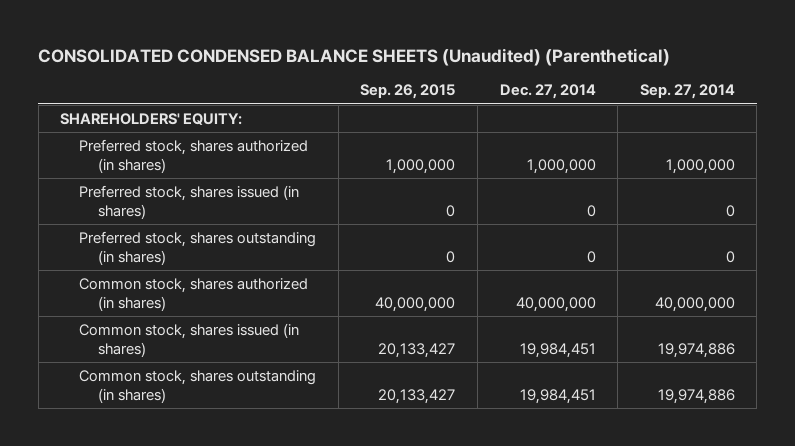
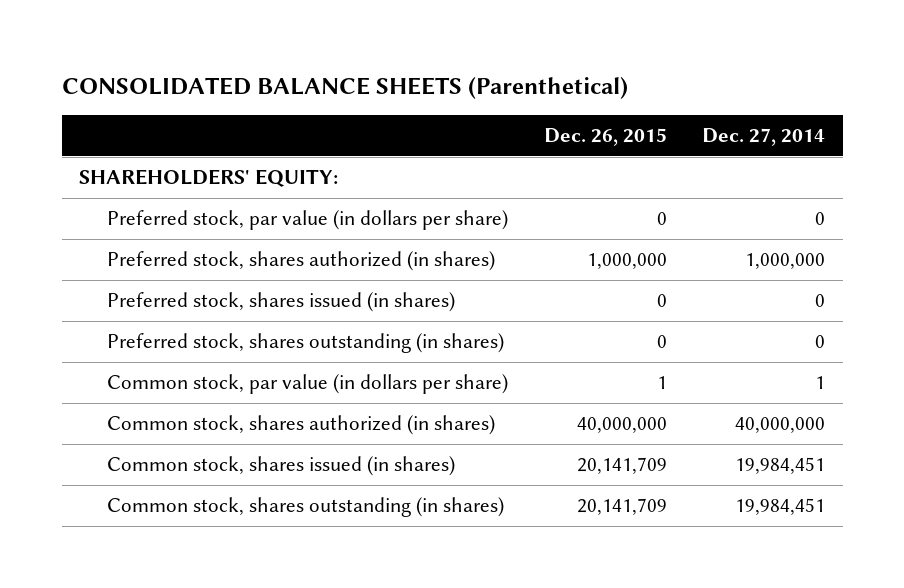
[38,47,671,66] CONSOLIDATED CONDENSED BALANCE SHEETS (Unaudited) (Parenthetical) -> [61,76,628,99] CONSOLIDATED BALANCE SHEETS (Parenthetical)
[360,84,456,100] Sep. 26, 2015 -> none
[639,84,735,100] Sep. 27, 2014 -> none
none -> [543,128,667,147] Dec. 26, 2015
none -> [107,210,509,231] Preferred stock, par value (in dollars per share)
none -> [107,374,509,395] Common stock, par value (in dollars per share)

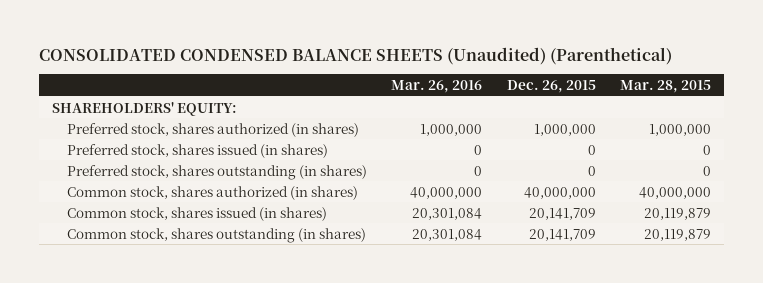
[61,76,628,99] CONSOLIDATED BALANCE SHEETS (Parenthetical) -> [39,46,673,65] CONSOLIDATED CONDENSED BALANCE SHEETS (Unaudited) (Parenthetical)
[701,128,825,147] Dec. 27, 2014 -> none
none -> [391,79,483,93] Mar. 26, 2016
none -> [620,79,712,93] Mar. 28, 2015
[107,210,509,231] Preferred stock, par value (in dollars per share) -> none
[107,374,509,395] Common stock, par value (in dollars per share) -> none

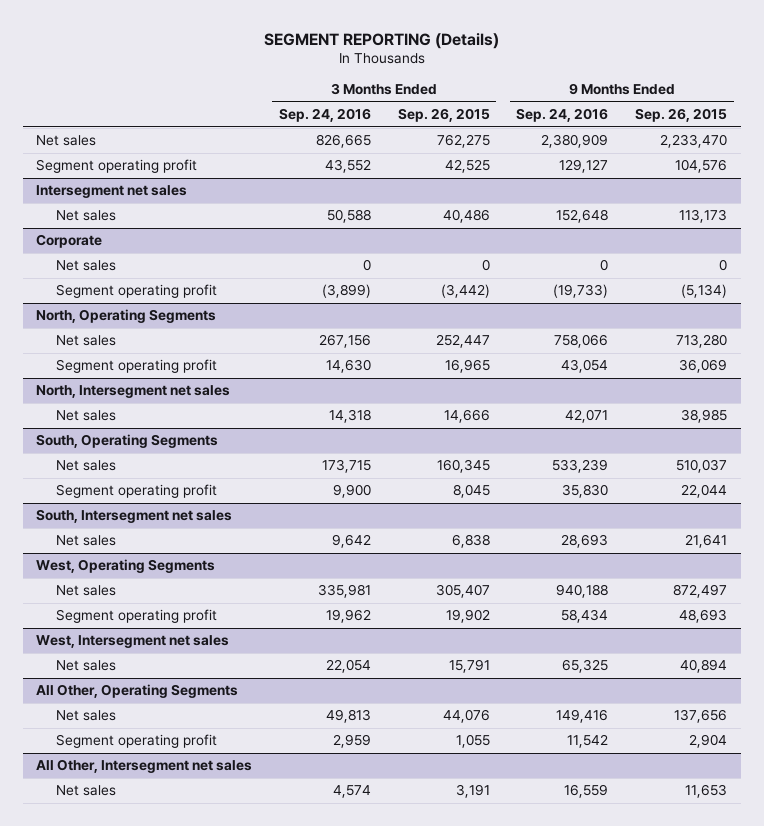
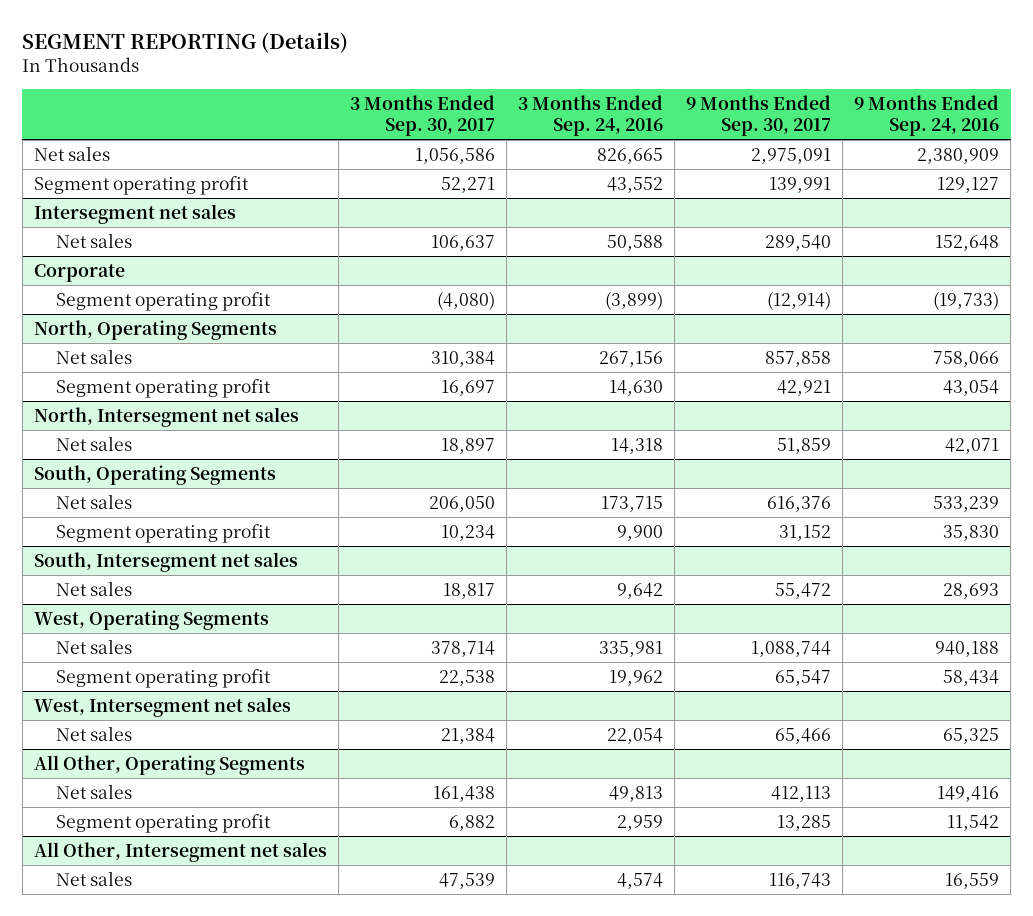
[397,108,490,123] Sep. 26, 2015 -> none
[635,108,728,123] Sep. 26, 2015 -> none
none -> [349,95,495,137] 3 Months Ended Sep. 30, 2017
none -> [686,95,832,137] 9 Months Ended Sep. 30, 2017
[55,260,116,272] Net sales -> none

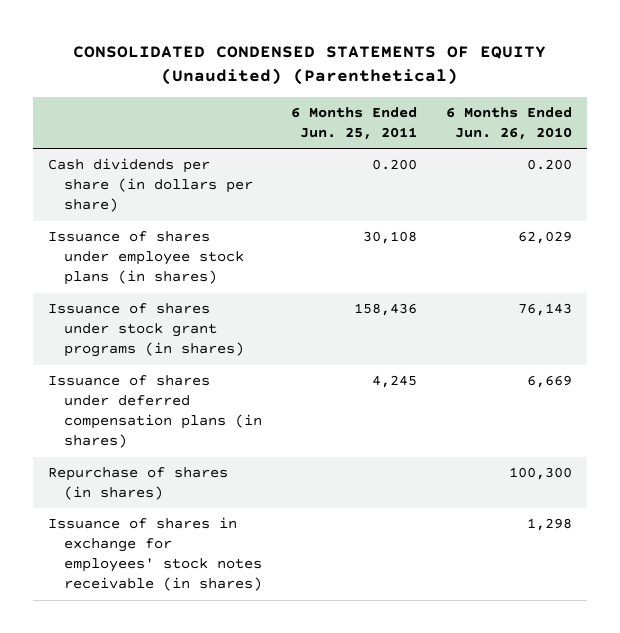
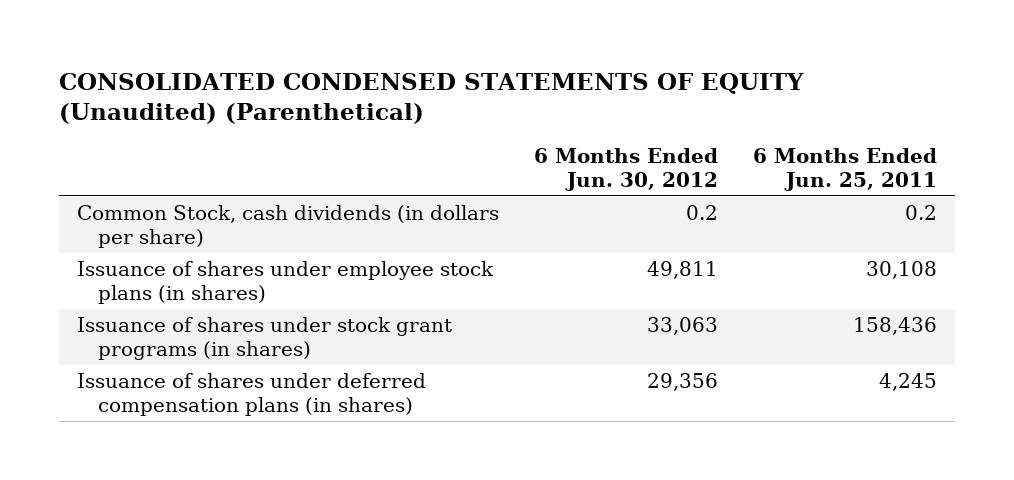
[446,106,573,141] 6 Months Ended Jun. 26, 2010 -> none
none -> [533,148,718,192] 6 Months Ended Jun. 30, 2012
[47,158,254,213] Cash dividends per share (in dollars per share) -> [76,204,499,249] Common Stock, cash dividends (in dollars per share)
[372,159,418,171] 0.200 -> [905,204,938,220] 0.2
[47,467,228,501] Repurchase of shares (in shares) -> none
[47,517,263,592] Issuance of shares in exchange for employees' stock notes receivable (in shares) -> none

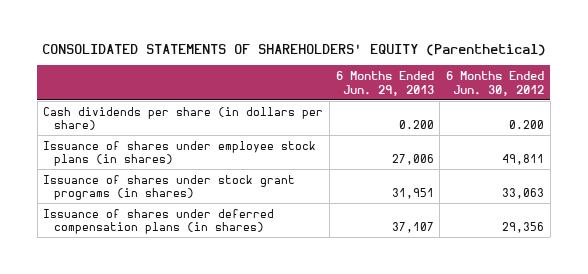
[58,72,804,125] CONSOLIDATED CONDENSED STATEMENTS OF EQUITY (Unaudited) (Parenthetical) -> [41,44,546,57] CONSOLIDATED STATEMENTS OF SHAREHOLDERS' EQUITY (Parenthetical)
[753,148,938,192] 6 Months Ended Jun. 25, 2011 -> none
none -> [335,71,434,96] 6 Months Ended Jun. 29, 2013
[76,204,499,249] Common Stock, cash dividends (in dollars per share) -> [43,106,324,131] Cash dividends per share (in dollars per share)
[685,204,718,220] 0.2 -> [509,120,545,130] 0.200

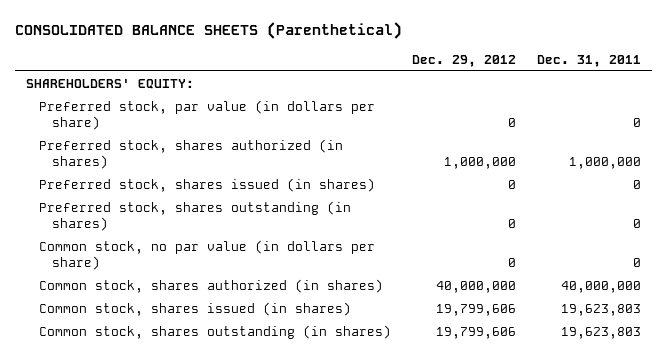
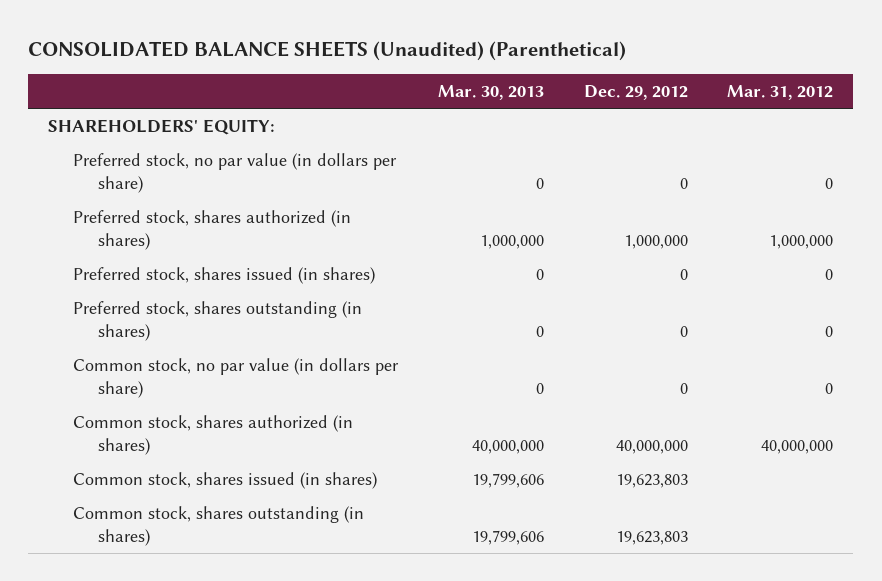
[15,21,403,39] CONSOLIDATED BALANCE SHEETS (Parenthetical) -> [28,41,627,62] CONSOLIDATED BALANCE SHEETS (Unaudited) (Parenthetical)
[537,54,642,67] Dec. 31, 2011 -> none
none -> [437,84,544,100] Mar. 30, 2013
none -> [727,84,834,100] Mar. 31, 2012
[38,99,375,130] Preferred stock, par value (in dollars per share) -> [73,152,398,193] Preferred stock, no par value (in dollars per share)
[436,303,517,316] 19,799,606 -> [615,473,688,488] 19,623,803
[436,326,517,339] 19,799,606 -> [615,530,688,545] 19,623,803

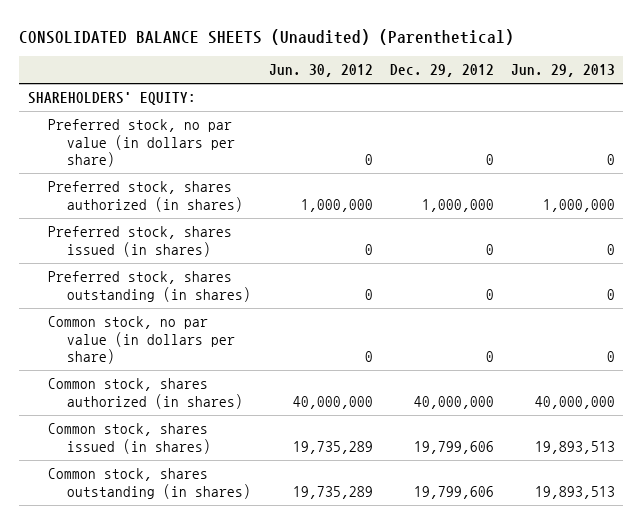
[437,84,544,100] Mar. 30, 2013 -> none
[727,84,834,100] Mar. 31, 2012 -> none
none -> [268,64,373,78] Jun. 30, 2012
none -> [510,64,615,78] Jun. 29, 2013
[615,473,688,488] 19,623,803 -> [413,440,494,454] 19,799,606
[615,530,688,545] 19,623,803 -> [413,485,494,499] 19,799,606

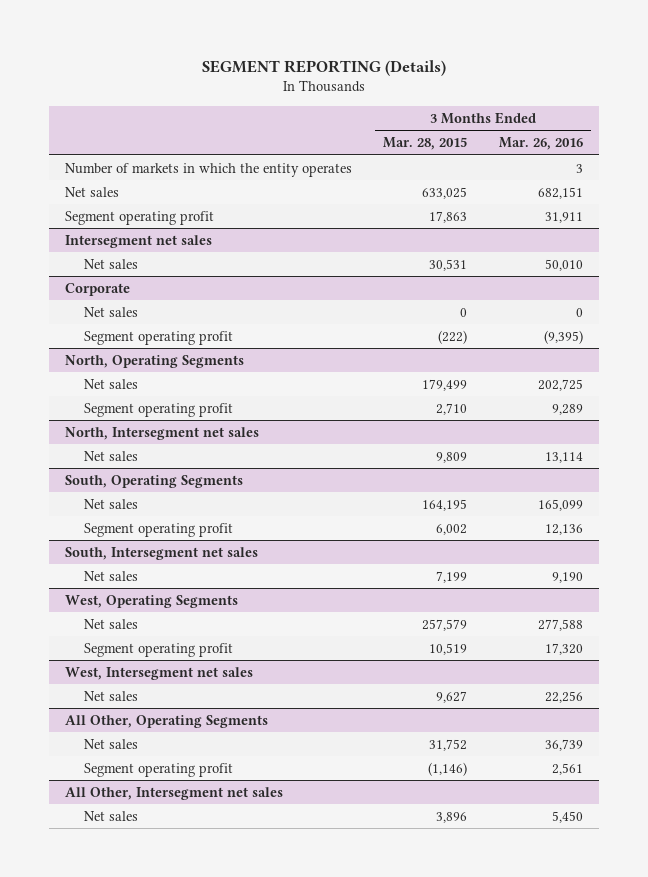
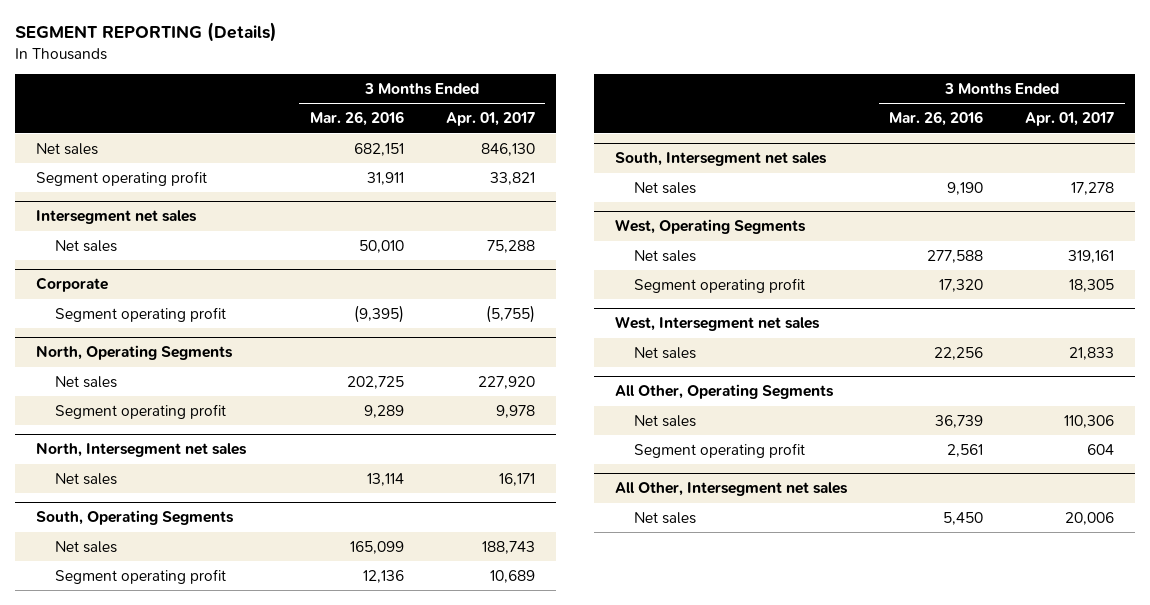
[383,137,468,151] Mar. 28, 2015 -> none
none -> [445,112,535,127] Apr. 01, 2017
[64,162,352,177] Number of markets in which the entity operates -> none
[84,306,139,317] Net sales -> none

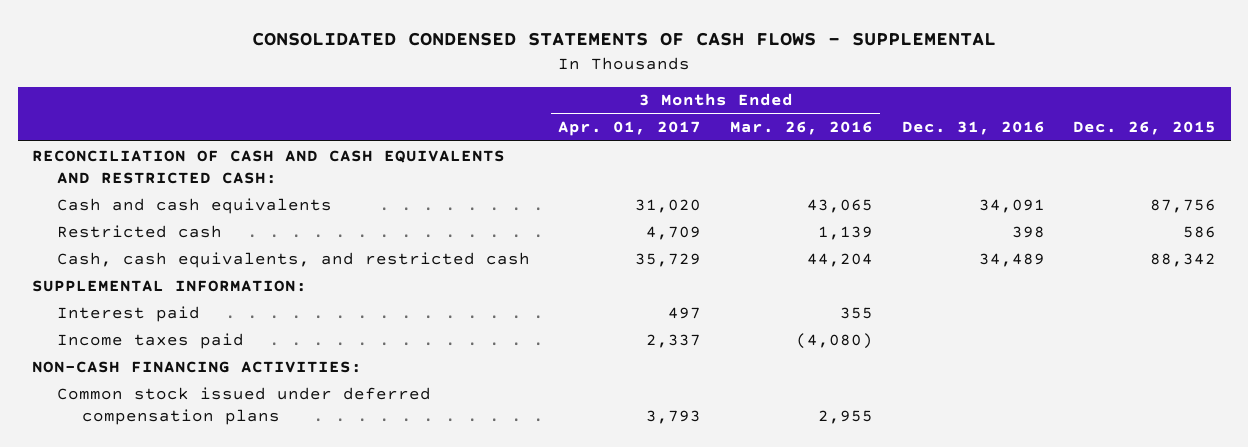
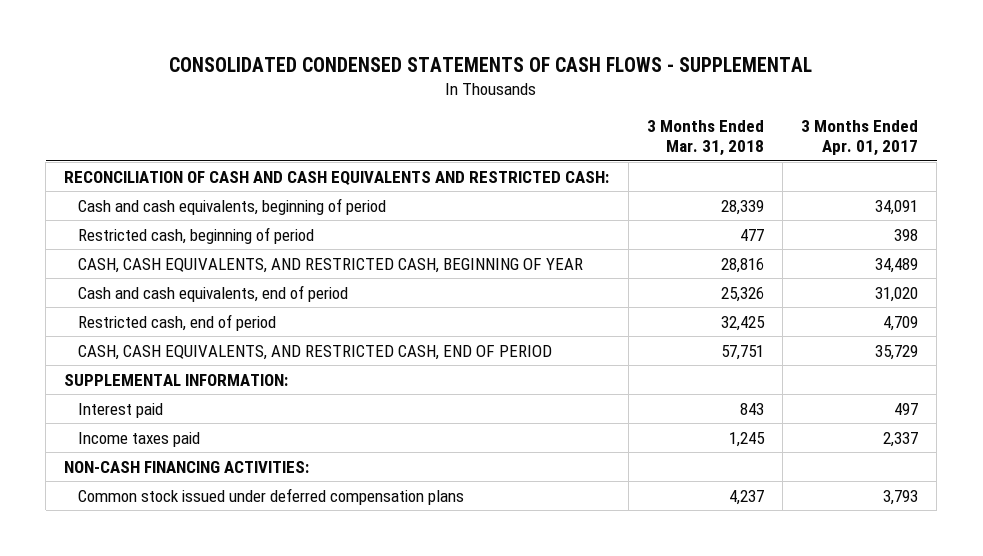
[730,121,874,136] Mar. 26, 2016 -> none
[901,121,1045,136] Dec. 31, 2016 -> none
[1073,121,1217,136] Dec. 26, 2015 -> none
none -> [646,120,764,157] 3 Months Ended Mar. 31, 2018
[56,197,332,214] Cash and cash equivalents -> [77,197,386,215] Cash and cash equivalents, beginning of period
[635,198,702,213] 31,020 -> [875,199,919,215] 34,091
[56,224,222,238] Restricted cash -> [77,226,314,244] Restricted cash, beginning of period
[646,225,702,240] 4,709 -> [894,228,919,241] 398
none -> [77,257,583,273] CASH, CASH EQUIVALENTS, AND RESTRICTED CASH, BEGINNING OF YEAR
none -> [77,284,348,302] Cash and cash equivalents, end of period
none -> [77,313,276,331] Restricted cash, end of period
[56,251,530,268] Cash, cash equivalents, and restricted cash -> [77,344,552,360] CASH, CASH EQUIVALENTS, AND RESTRICTED CASH, END OF PERIOD

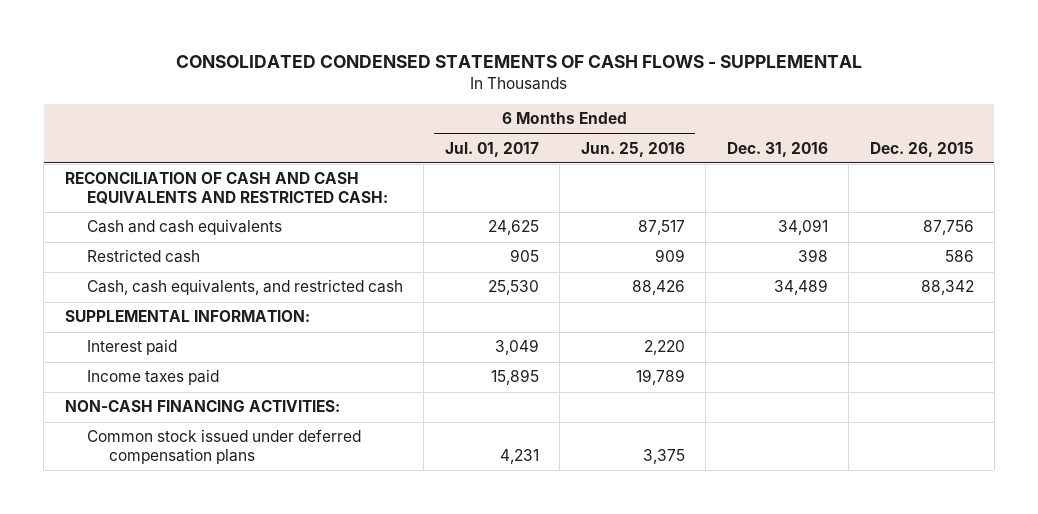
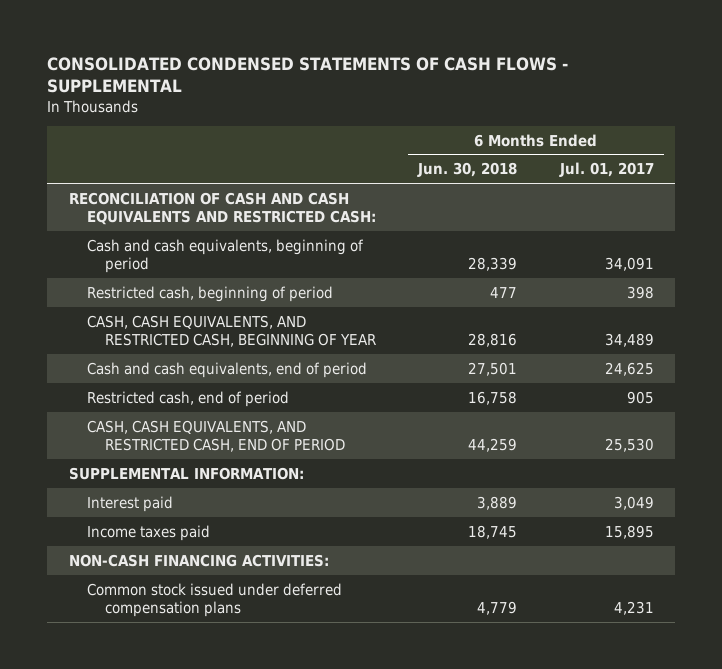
[580,141,685,157] Jun. 25, 2016 -> none
[726,141,828,157] Dec. 31, 2016 -> none
[869,141,974,157] Dec. 26, 2015 -> none
none -> [417,162,518,178] Jun. 30, 2018
[87,219,283,236] Cash and cash equivalents -> [86,238,364,273] Cash and cash equivalents, beginning of period
[487,220,539,236] 24,625 -> [604,256,654,271] 34,091
[87,249,201,264] Restricted cash -> [86,285,333,302] Restricted cash, beginning of period
[509,249,539,263] 905 -> [626,285,654,299] 398
none -> [86,314,376,347] CASH, CASH EQUIVALENTS, AND RESTRICTED CASH, BEGINNING OF YEAR
none -> [86,361,367,378] Cash and cash equivalents, end of period
none -> [86,390,289,407] Restricted cash, end of period
[87,279,404,296] Cash, cash equivalents, and restricted cash -> [86,419,345,452] CASH, CASH EQUIVALENTS, AND RESTRICTED CASH, END OF PERIOD

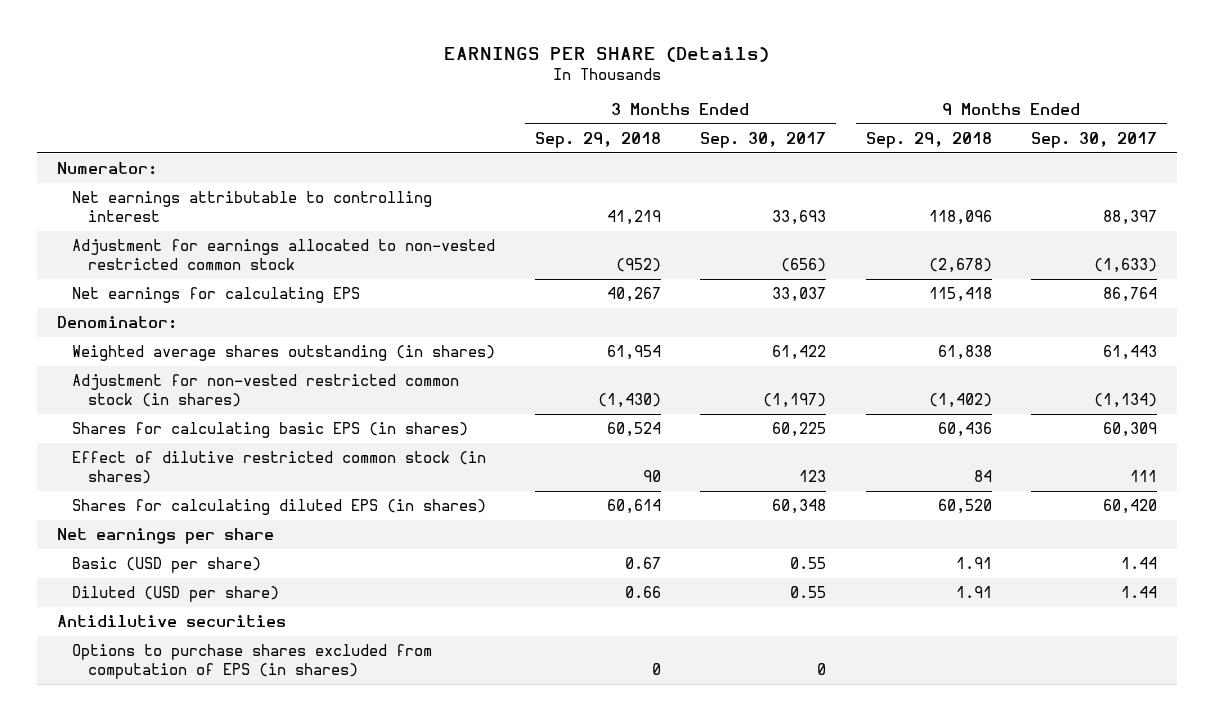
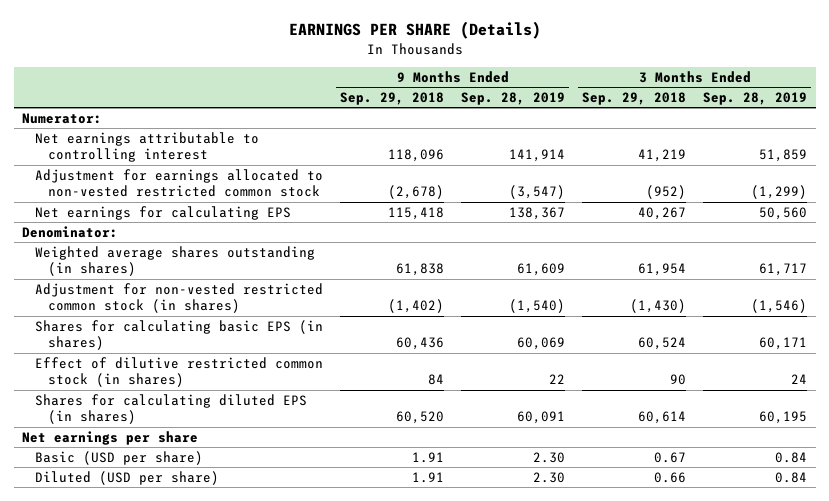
[700,132,827,149] Sep. 30, 2017 -> none
[1030,132,1157,149] Sep. 30, 2017 -> none
none -> [461,92,566,106] Sep. 28, 2019
none -> [703,92,808,106] Sep. 28, 2019
[56,615,286,628] Antidilutive securities -> none
[72,644,433,680] Options to purchase shares excluded from computation of EPS (in shares) -> none

